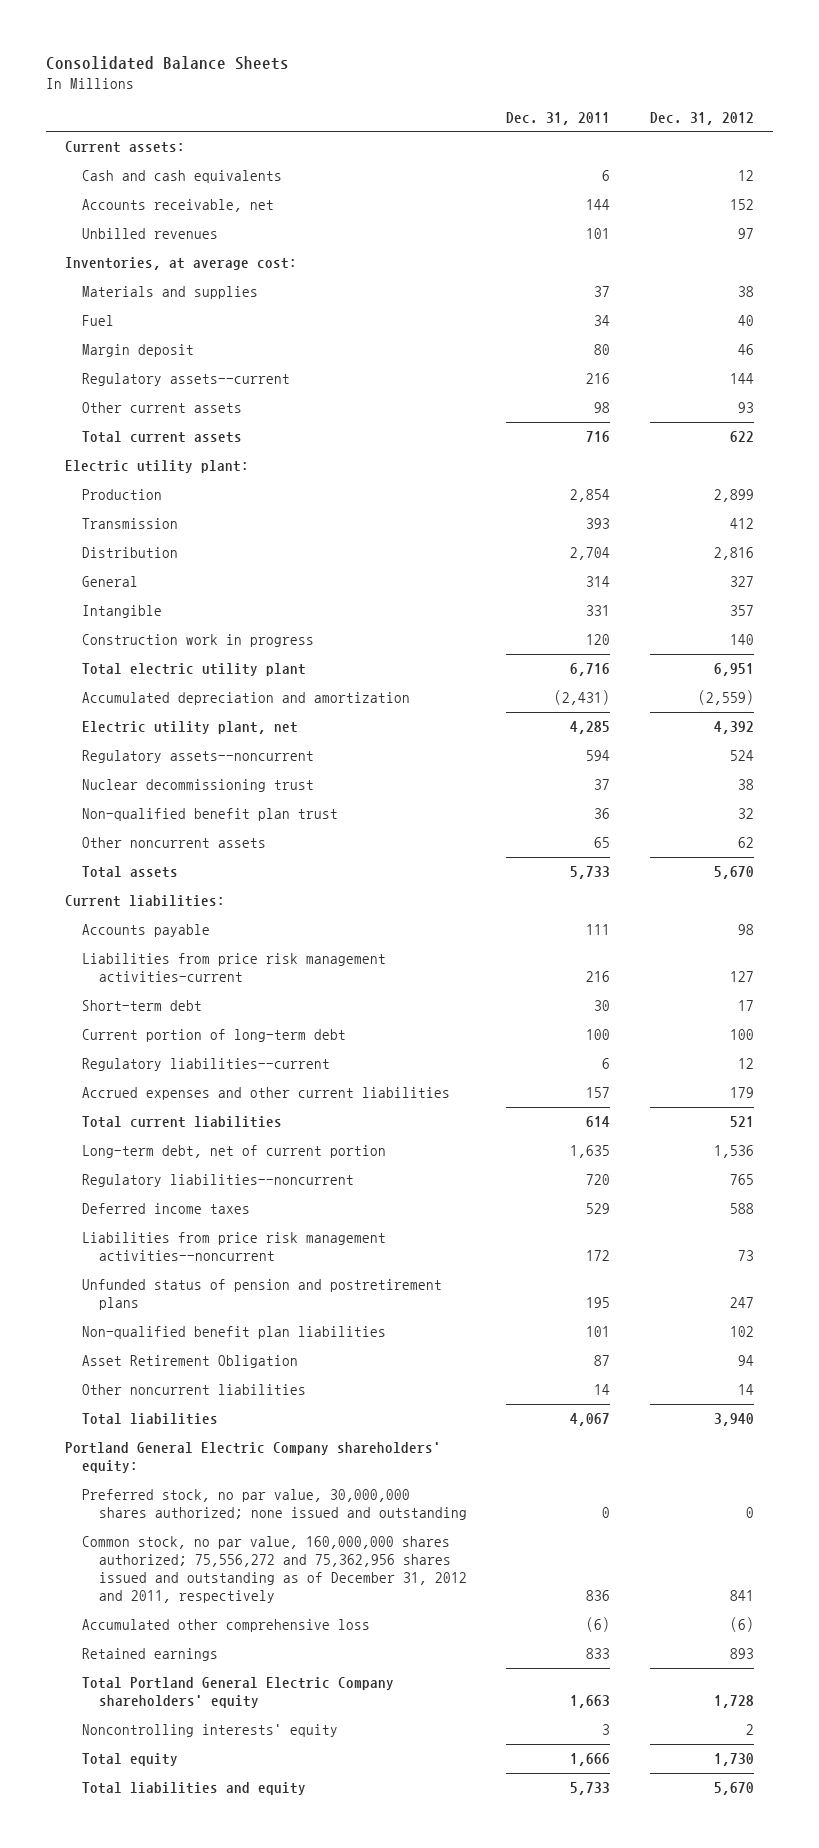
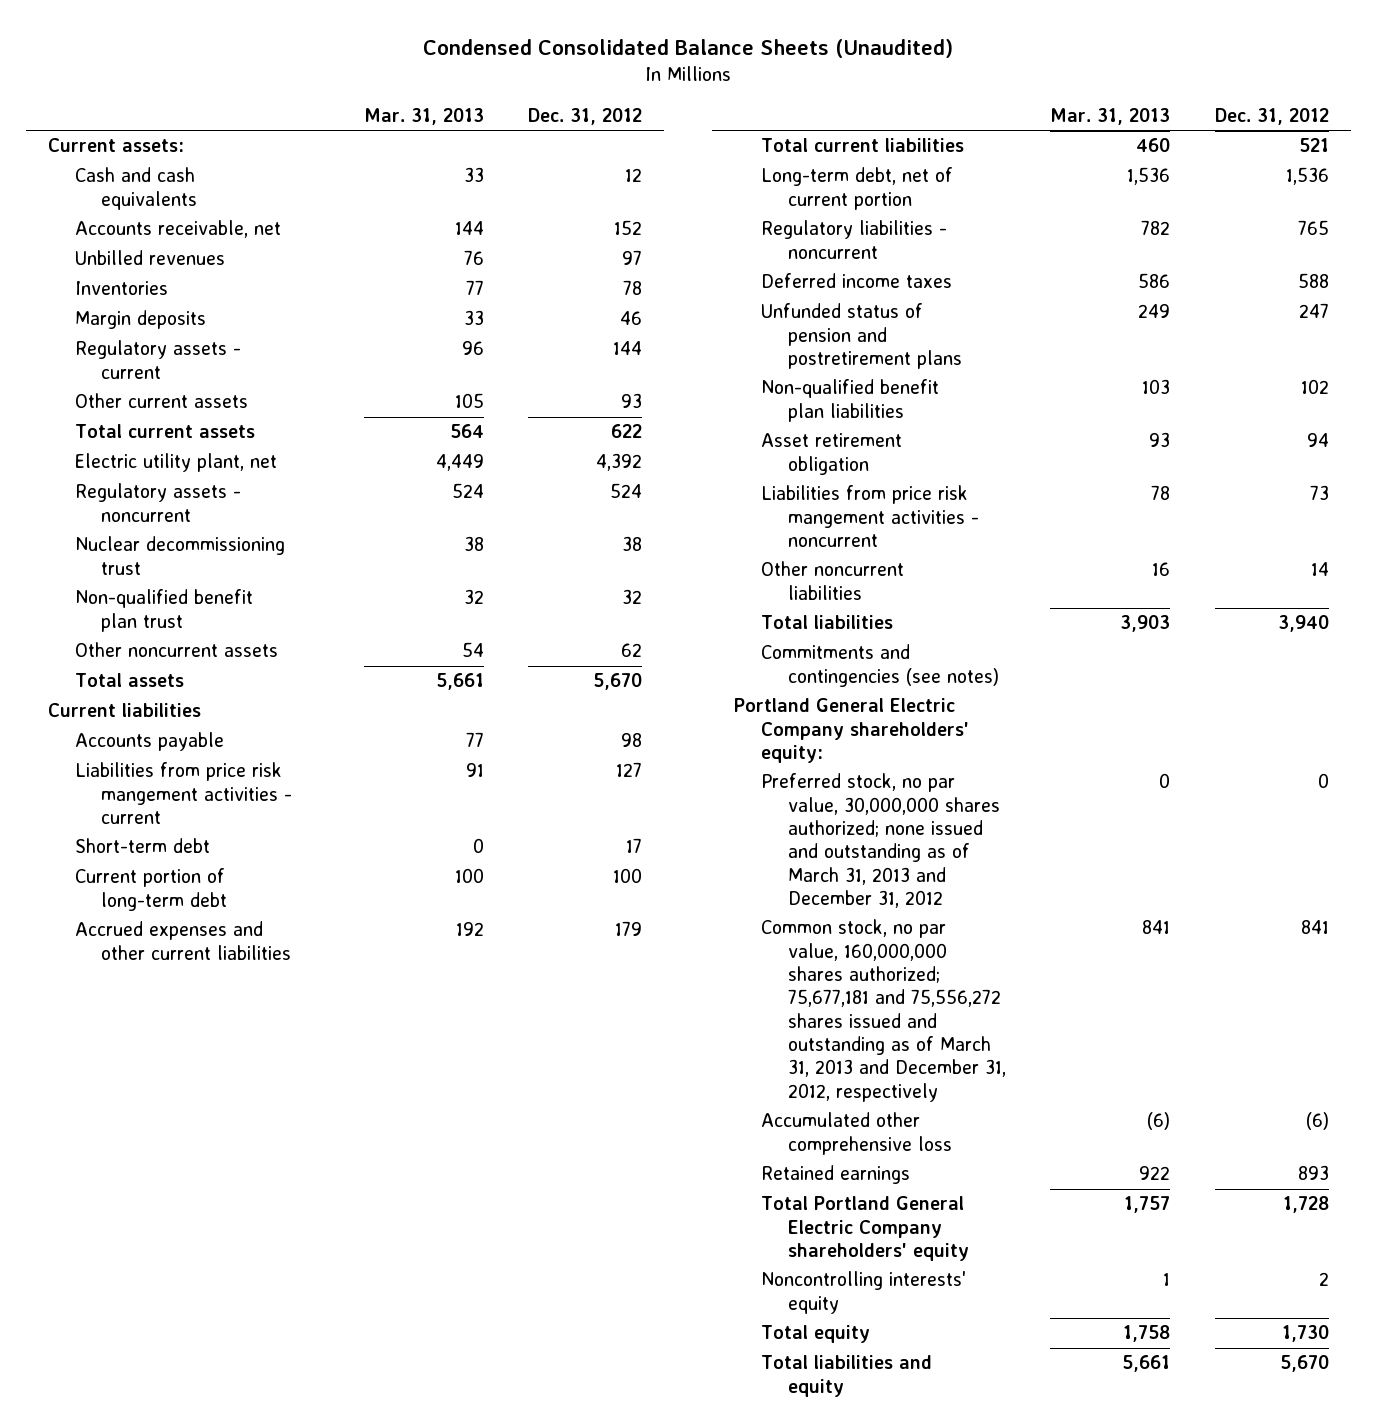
[45,56,289,71] Consolidated Balance Sheets -> [423,39,954,59] Condensed Consolidated Balance Sheets (Unaudited)
[506,111,611,125] Dec. 31, 2011 -> none
none -> [363,108,484,126] Mar. 31, 2013
[65,256,298,270] Inventories, at average cost: -> none
[82,285,259,299] Materials and supplies -> none
[82,314,115,326] Fuel -> none
none -> [74,281,168,296] Inventories
[82,343,195,357] Margin deposit -> [74,310,206,330] Margin deposits
[82,372,291,386] Regulatory assets--current -> [74,340,241,379] Regulatory assets - current
[65,459,250,473] Electric utility plant: -> none
[82,488,163,500] Production -> none
[82,517,179,529] Transmission -> none
[82,546,179,558] Distribution -> none
[82,575,139,587] General -> none
[82,604,163,618] Intangible -> none
[82,633,315,647] Construction work in progress -> none
[82,662,307,676] Total electric utility plant -> none
[82,691,411,705] Accumulated depreciation and amortization -> none
[82,749,315,763] Regulatory assets--noncurrent -> [74,483,241,522] Regulatory assets - noncurrent
[65,894,226,907] Current liabilities: -> [47,703,201,718] Current liabilities
[82,952,387,983] Liabilities from price risk management activities-current -> [74,762,293,825] Liabilities from price risk mangement activities - current
[82,1057,331,1071] Regulatory liabilities--current -> none
[82,1173,355,1187] Regulatory liabilities--noncurrent -> [761,220,948,259] Regulatory liabilities - noncurrent
[82,1231,387,1262] Liabilities from price risk management activities--noncurrent -> none
[82,1354,299,1368] Asset Retirement Obligation -> [761,433,903,475] Asset retirement obligation
none -> [761,485,979,548] Liabilities from price risk mangement activities - noncurrent
none -> [761,644,999,687] Commitments and contingencies (see notes)
[82,1488,467,1521] Preferred stock, no par value, 30,000,000 shares authorized; none issued and outstanding -> [761,773,1000,908] Preferred stock, no par value, 30,000,000 shares authorized; none issued and outstanding as of March 31, 2013 and December 31, 2012
[82,1535,467,1604] Common stock, no par value, 160,000,000 shares authorized; 75,556,272 and 75,362,956 shares issued and outstanding as of December 31, 2012 and 2011, respectively -> [761,919,1006,1102] Common stock, no par value, 160,000,000 shares authorized; 75,677,181 and 75,556,272 shares issued and outstanding as of March 31, 2013 and December 31, 2012, respectively

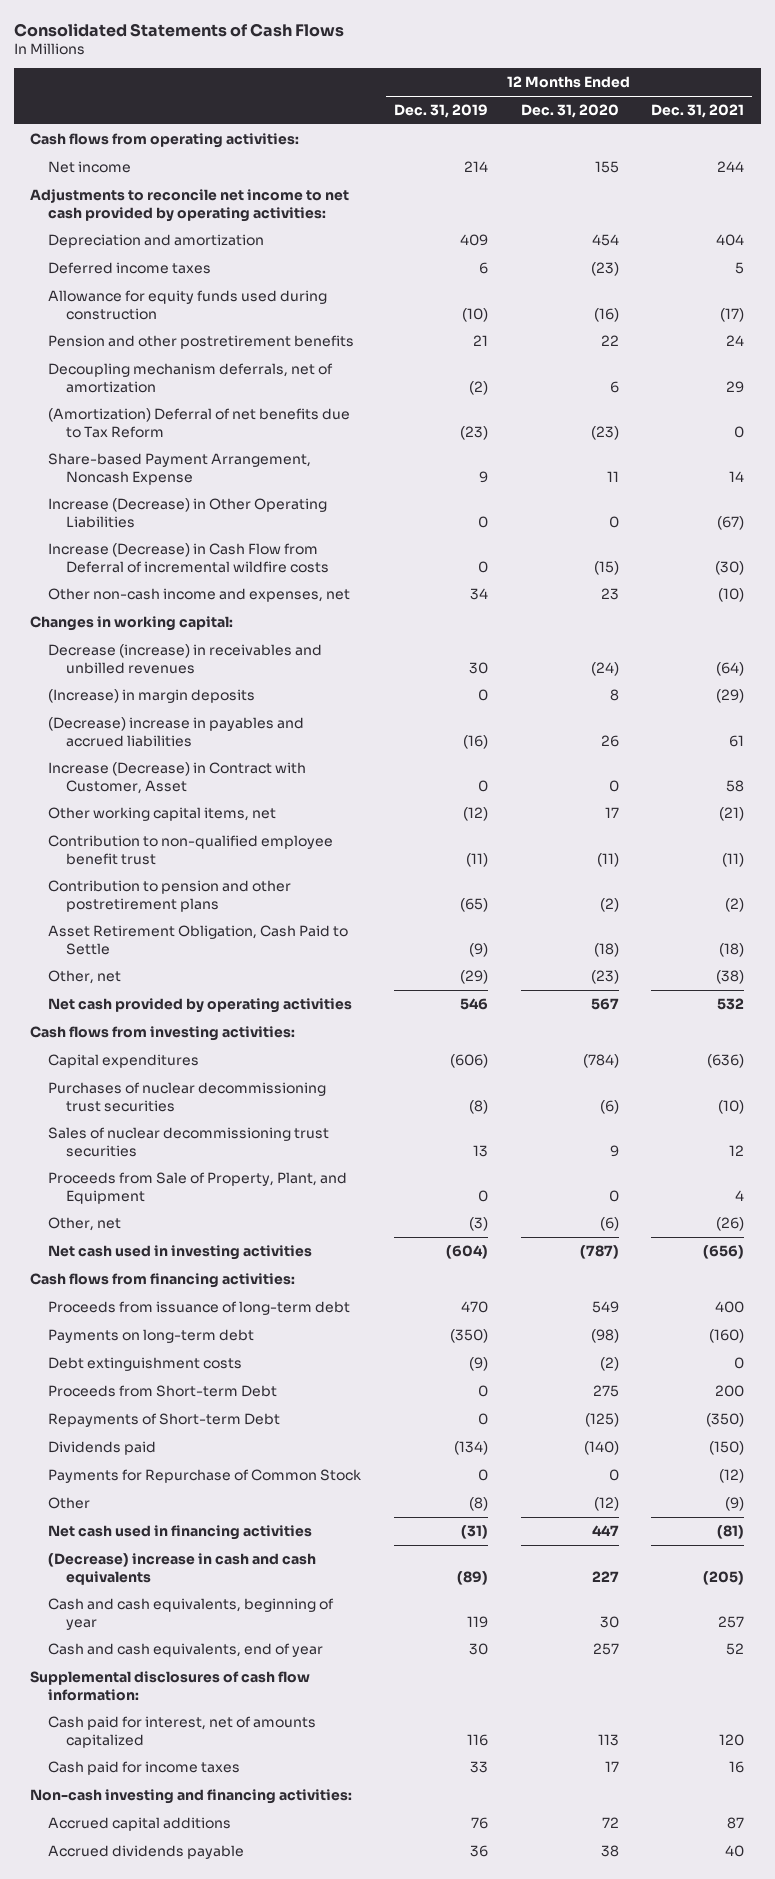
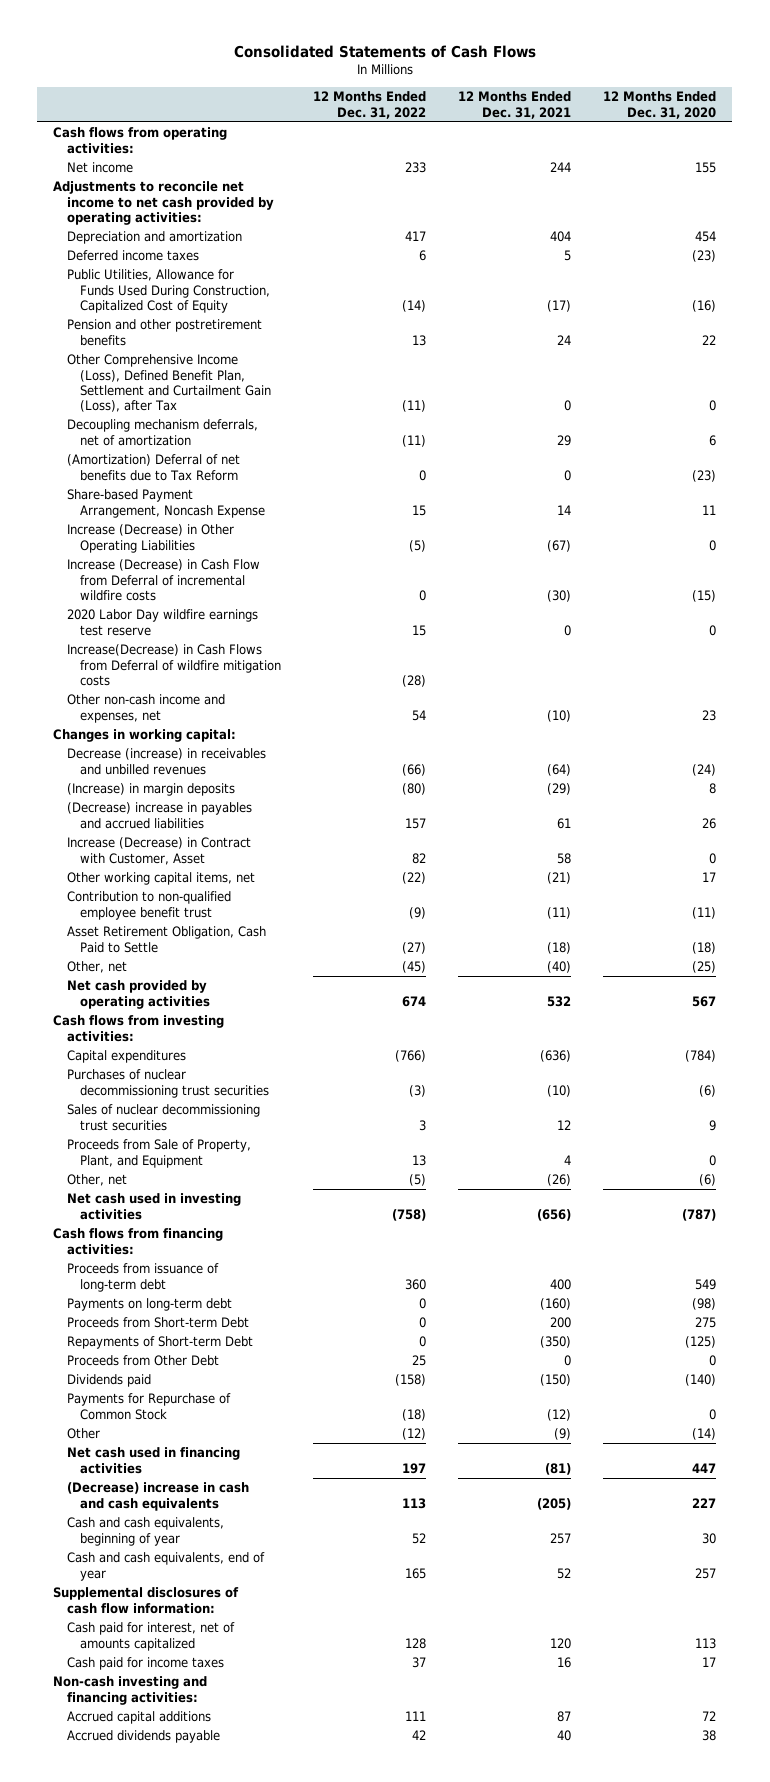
[393,104,488,119] Dec. 31, 2019 -> none
none -> [313,91,427,119] 12 Months Ended Dec. 31, 2022
[48,289,328,320] Allowance for equity funds used during construction -> [66,269,270,313] Public Utilities, Allowance for Funds Used During Construction, Capitalized Cost of Equity
none -> [66,354,271,413] Other Comprehensive Income (Loss), Defined Benefit Plan, Settlement and Curtailment Gain (Loss), after Tax
none -> [66,609,258,636] 2020 Labor Day wildfire earnings test reserve
none -> [66,644,281,686] Increase(Decrease) in Cash Flows from Deferral of wildfire mitigation costs
[48,879,292,912] Contribution to pension and other postretirement plans -> none
[590,969,619,984] (23) -> [692,961,717,974] (25)
[716,969,745,984] (38) -> [547,961,572,974] (40)
[48,1356,243,1371] Debt extinguishment costs -> none
none -> [66,1355,219,1367] Proceeds from Other Debt
[593,1496,619,1511] (12) -> [692,1428,717,1441] (14)

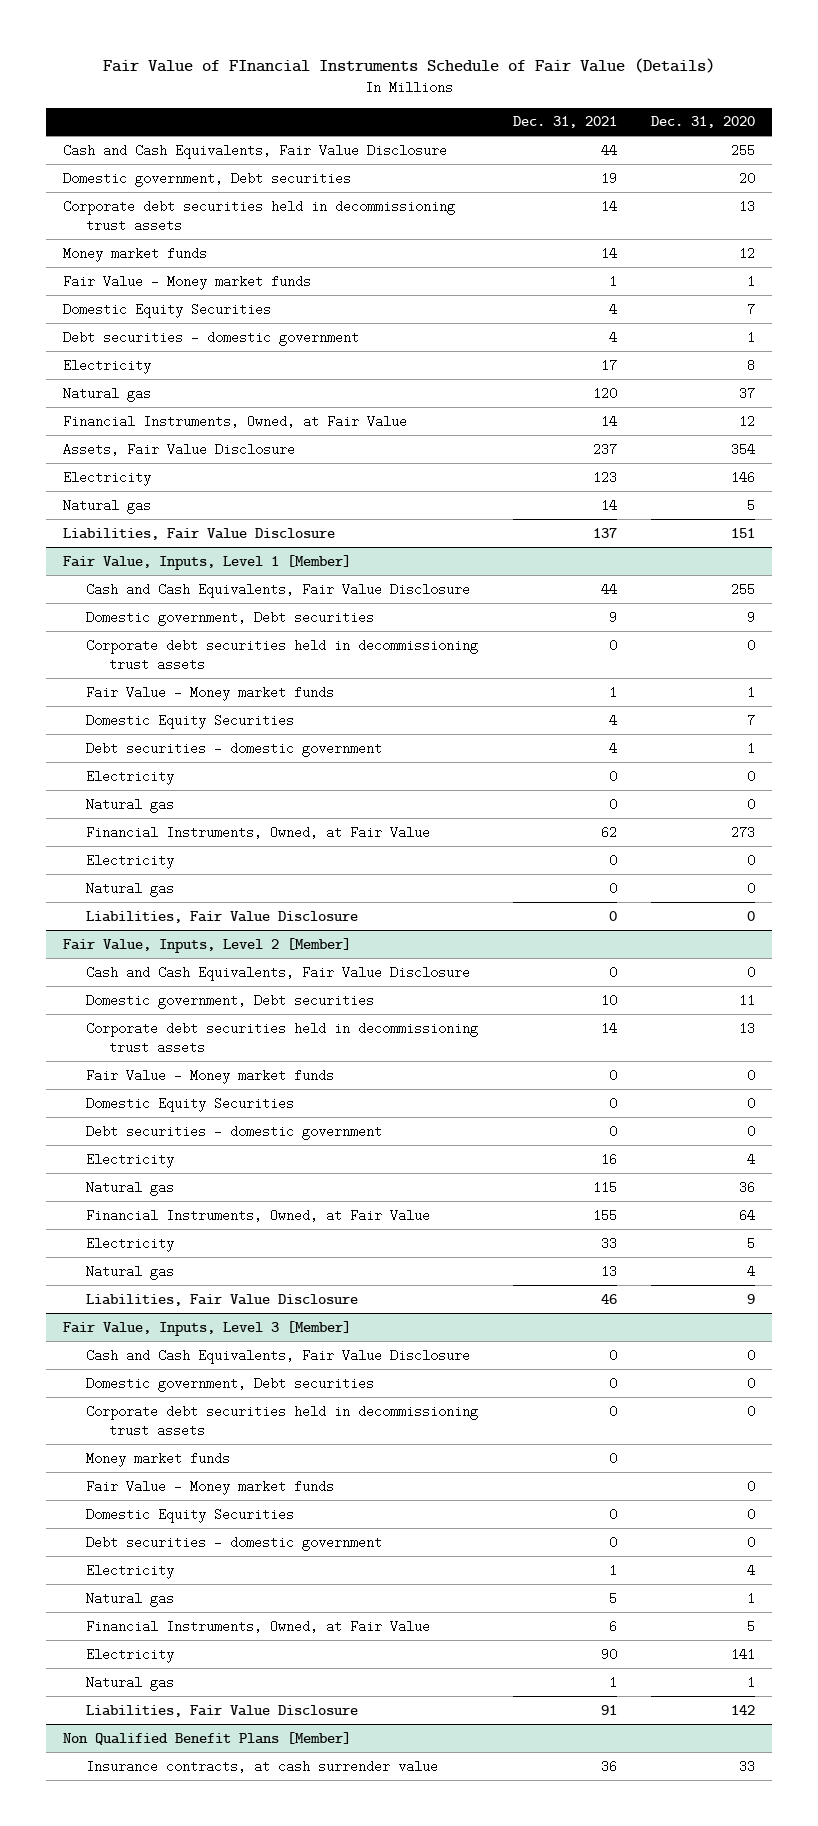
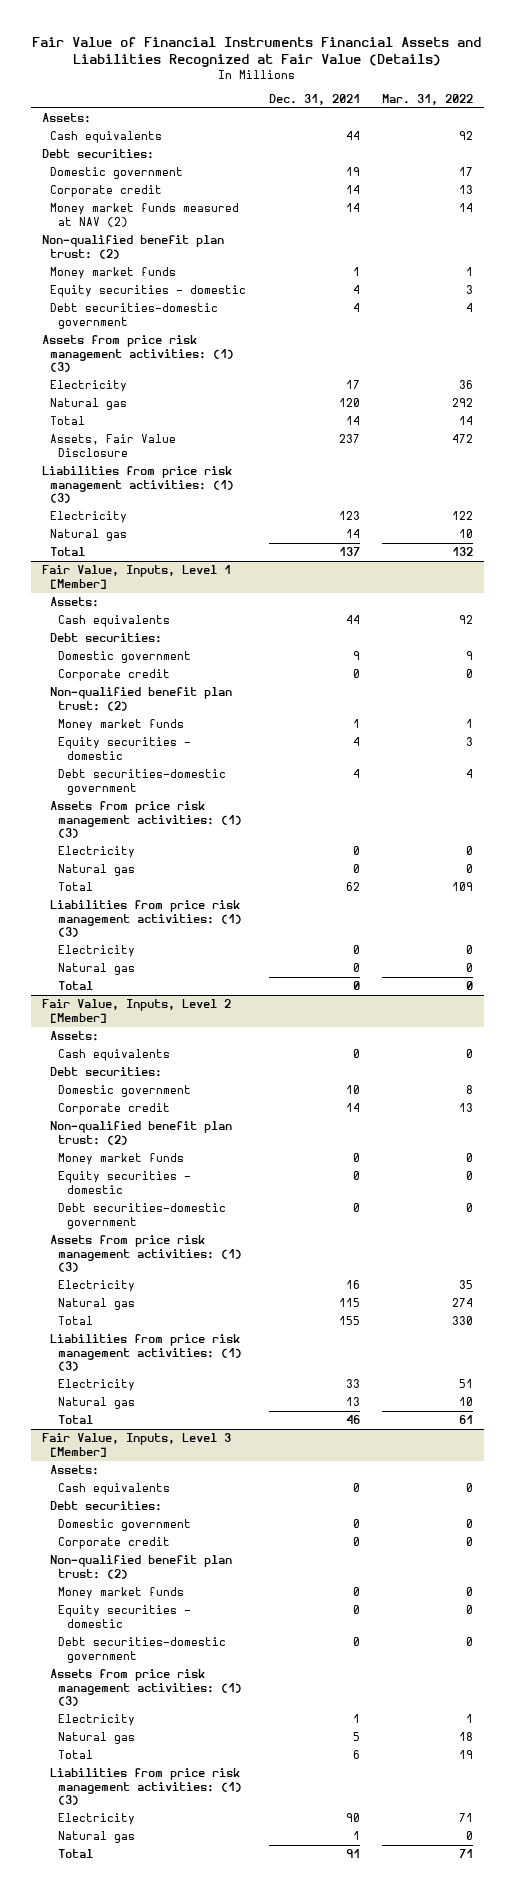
[103,57,716,73] Fair Value of FInancial Instruments Schedule of Fair Value (Details) -> [32,37,482,68] Fair Value of Financial Instruments Financial Assets and Liabilities Recognized at Fair Value (Details)
[651,116,756,129] Dec. 31, 2020 -> none
none -> [382,93,474,105] Mar. 31, 2022
[63,199,456,233] Corporate debt securities held in decommissioning trust assets -> none
[63,274,312,290] Fair Value - Money market funds -> none
none -> [41,113,91,124] Assets:
[63,143,448,159] Cash and Cash Equivalents, Fair Value Disclosure -> [50,131,163,144] Cash equivalents
none -> [41,149,154,160] Debt securities:
[63,171,352,187] Domestic government, Debt securities -> [50,167,184,180] Domestic government
none -> [50,185,163,198] Corporate credit
none -> [50,203,240,227] Money market funds measured at NAV (2)
none -> [41,235,224,259] Non-qualified benefit plan trust: (2)
[600,246,617,260] 14 -> [352,267,360,277] 1
[63,302,272,318] Domestic Equity Securities -> [50,285,247,298] Equity securities - domestic
[63,330,360,346] Debt securities - domestic government -> [50,303,219,329] Debt securities-domestic government
none -> [41,335,235,373] Assets from price risk management activities: (1) (3)
[63,414,408,428] Financial Instruments, Owned, at Fair Value -> [50,416,86,426] Total
none -> [41,466,235,504] Liabilities from price risk management activities: (1) (3)
[63,527,336,540] Liabilities, Fair Value Disclosure -> [50,547,86,557] Total
[86,638,479,672] Corporate debt securities held in decommissioning trust assets -> none
none -> [50,597,100,608] Assets:
[86,582,471,598] Cash and Cash Equivalents, Fair Value Disclosure -> [58,615,171,628] Cash equivalents
none -> [50,633,163,644] Debt securities:
[86,610,375,626] Domestic government, Debt securities -> [58,651,192,664] Domestic government
none -> [58,669,171,682] Corporate credit
none -> [50,687,233,711] Non-qualified benefit plan trust: (2)
[86,685,335,701] Fair Value - Money market funds -> [58,719,185,732] Money market funds
[86,713,295,729] Domestic Equity Securities -> [58,737,192,760] Equity securities - domestic
[86,741,383,757] Debt securities - domestic government -> [58,769,227,795] Debt securities-domestic government
none -> [50,801,243,839] Assets from price risk management activities: (1) (3)
[86,825,431,839] Financial Instruments, Owned, at Fair Value -> [58,882,94,892] Total
none -> [50,900,243,938] Liabilities from price risk management activities: (1) (3)
[86,910,359,923] Liabilities, Fair Value Disclosure -> [58,981,94,991] Total
[86,1021,479,1055] Corporate debt securities held in decommissioning trust assets -> none
none -> [50,1031,100,1042] Assets:
[86,965,471,981] Cash and Cash Equivalents, Fair Value Disclosure -> [58,1049,171,1062] Cash equivalents
none -> [50,1067,163,1078] Debt securities:
[86,993,375,1009] Domestic government, Debt securities -> [58,1085,192,1098] Domestic government
none -> [58,1103,171,1116] Corporate credit
none -> [50,1121,233,1145] Non-qualified benefit plan trust: (2)
[86,1068,335,1084] Fair Value - Money market funds -> [58,1153,185,1166] Money market funds
[86,1096,295,1112] Domestic Equity Securities -> [58,1171,192,1194] Equity securities - domestic
[86,1124,383,1140] Debt securities - domestic government -> [58,1203,227,1229] Debt securities-domestic government
none -> [50,1235,243,1273] Assets from price risk management activities: (1) (3)
[86,1208,431,1222] Financial Instruments, Owned, at Fair Value -> [58,1316,94,1326] Total
none -> [50,1334,243,1372] Liabilities from price risk management activities: (1) (3)
[86,1293,359,1306] Liabilities, Fair Value Disclosure -> [58,1415,94,1425] Total
[86,1404,479,1438] Corporate debt securities held in decommissioning trust assets -> none
none -> [50,1465,100,1476] Assets:
[86,1348,471,1364] Cash and Cash Equivalents, Fair Value Disclosure -> [58,1483,171,1496] Cash equivalents
none -> [50,1501,163,1512] Debt securities:
[86,1376,375,1392] Domestic government, Debt securities -> [58,1519,192,1532] Domestic government
none -> [58,1537,171,1550] Corporate credit
none -> [50,1555,233,1579] Non-qualified benefit plan trust: (2)
[86,1479,335,1495] Fair Value - Money market funds -> none
[86,1507,295,1523] Domestic Equity Securities -> [58,1605,192,1628] Equity securities - domestic
[86,1535,383,1551] Debt securities - domestic government -> [58,1637,227,1663] Debt securities-domestic government
none -> [50,1669,243,1707] Assets from price risk management activities: (1) (3)
[86,1619,431,1633] Financial Instruments, Owned, at Fair Value -> [58,1750,94,1760] Total
none -> [50,1768,243,1806] Liabilities from price risk management activities: (1) (3)
[63,1731,352,1745] Non Qualified Benefit Plans [Member] -> none
[86,1759,439,1773] Insurance contracts, at cash surrender value -> none
[86,1704,359,1717] Liabilities, Fair Value Disclosure -> [58,1849,94,1859] Total

